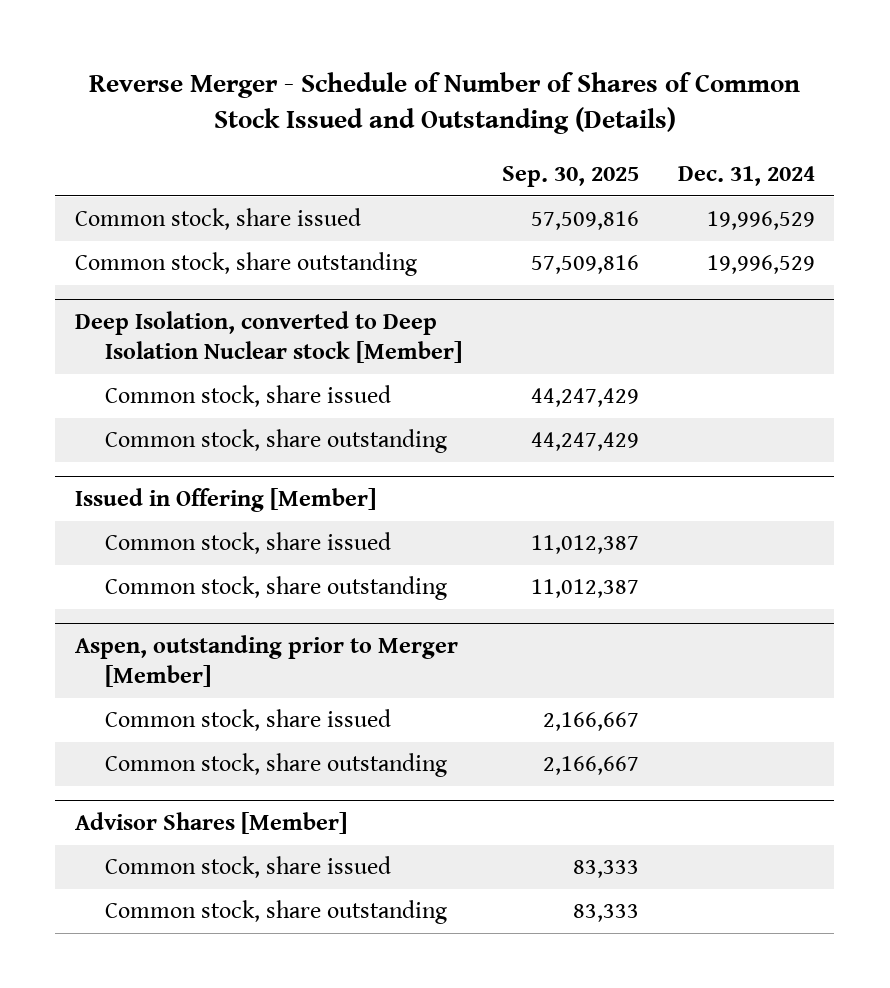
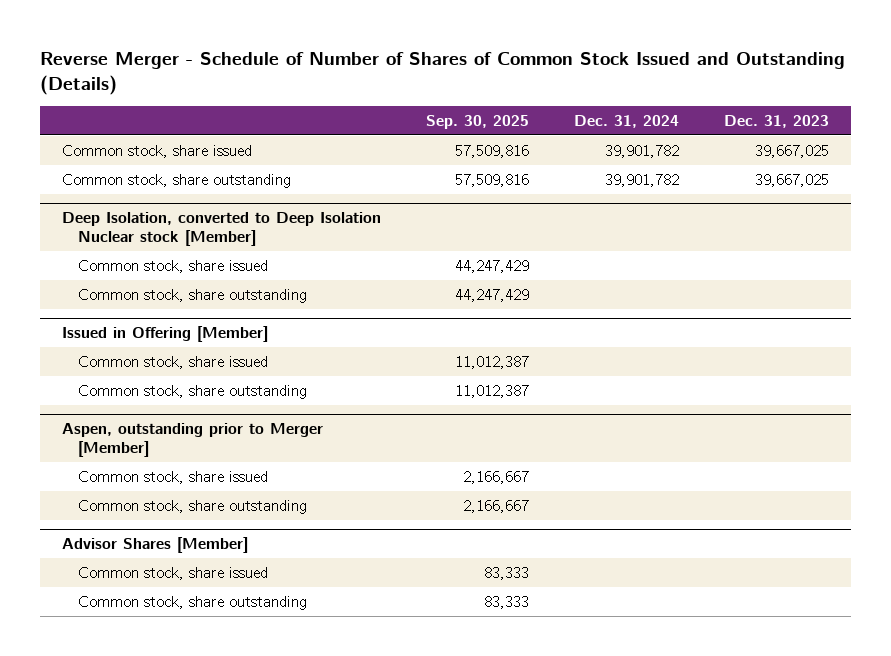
none -> [723,114,829,128] Dec. 31, 2023
[706,211,815,231] 19,996,529 -> [605,144,680,158] 39,901,782
[706,255,815,275] 19,996,529 -> [605,173,680,187] 39,901,782

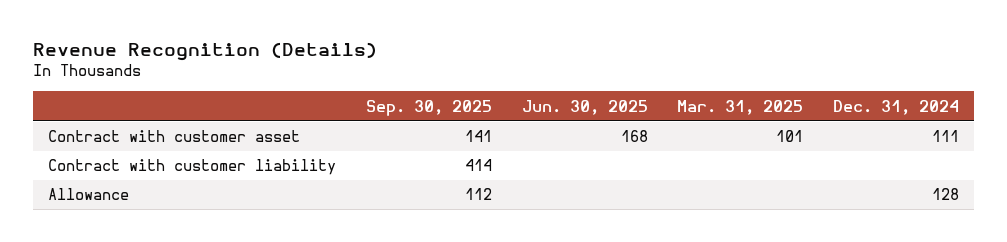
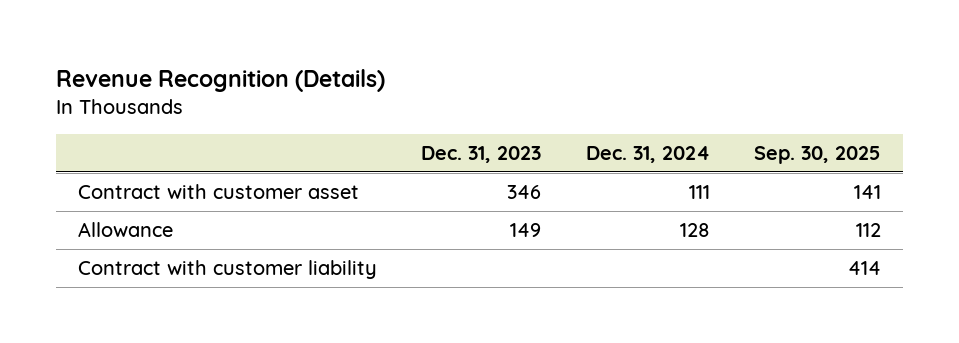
[521,99,648,115] Jun. 30, 2025 -> none
[677,99,804,115] Mar. 31, 2025 -> none
none -> [421,146,542,164] Dec. 31, 2023
[47,159,336,176] Contract with customer liability -> [78,259,378,279] Contract with customer liability

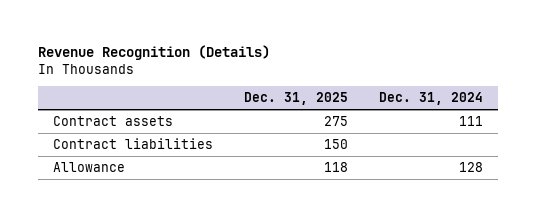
[421,146,542,164] Dec. 31, 2023 -> none
[753,146,881,165] Sep. 30, 2025 -> none
none -> [243,92,348,106] Dec. 31, 2025
[78,183,360,199] Contract with customer asset -> [53,115,174,126] Contract assets
none -> [53,137,214,149] Contract liabilities
[78,259,378,279] Contract with customer liability -> none

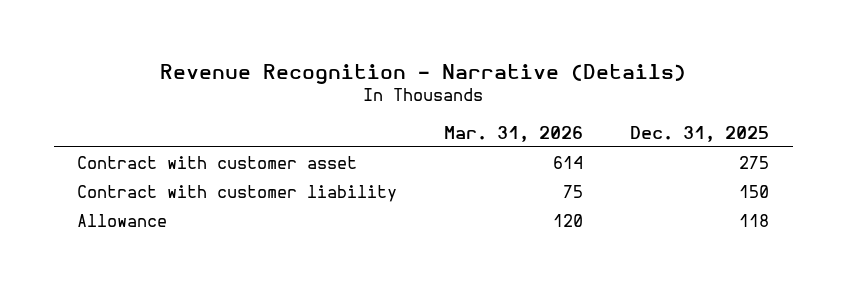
[38,45,271,61] Revenue Recognition (Details) -> [160,64,687,85] Revenue Recognition - Narrative (Details)
[378,92,483,106] Dec. 31, 2024 -> none
none -> [444,125,584,142] Mar. 31, 2026
[53,115,174,126] Contract assets -> [77,155,358,169] Contract with customer asset
[53,137,214,149] Contract liabilities -> [77,184,398,202] Contract with customer liability

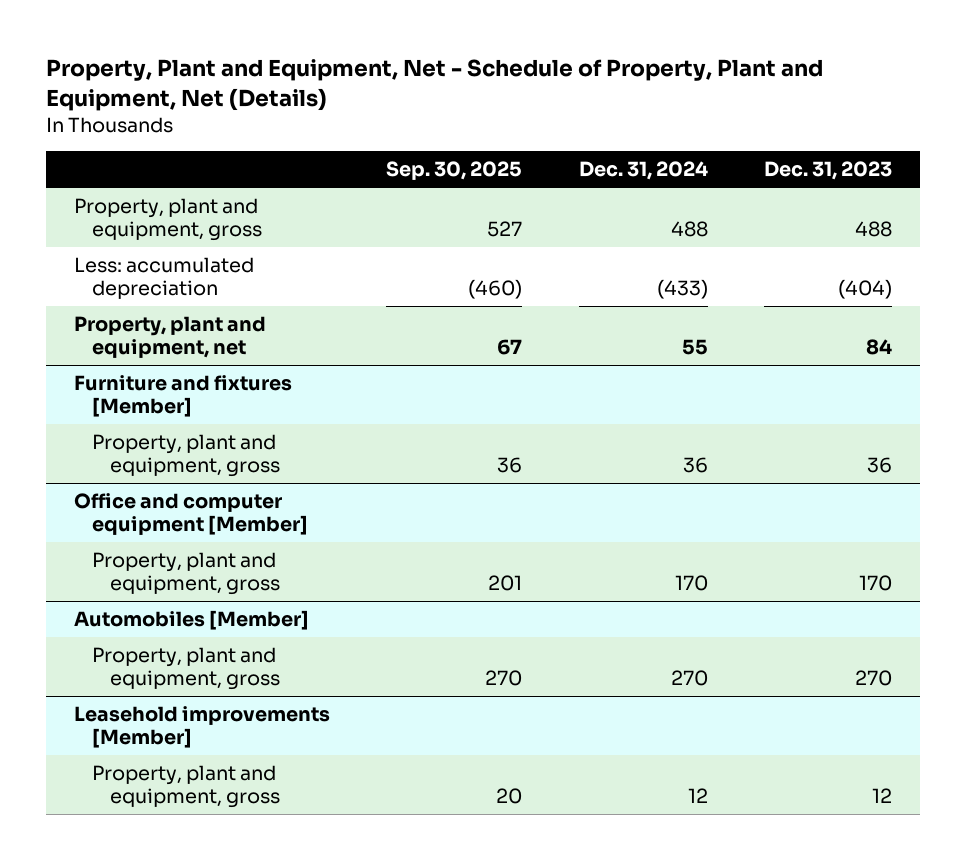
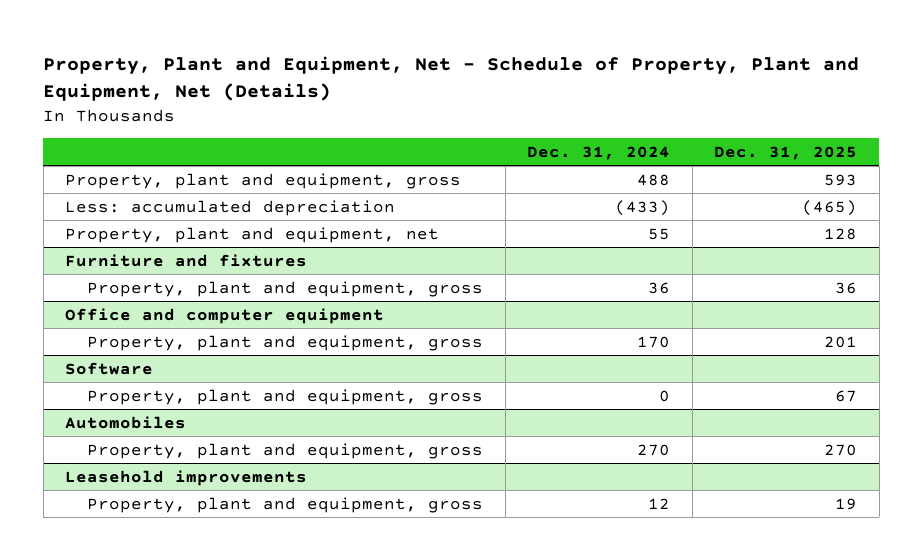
[386,161,523,181] Sep. 30, 2025 -> none
[763,161,892,181] Dec. 31, 2023 -> none
none -> [714,145,858,160] Dec. 31, 2025
[74,375,293,417] Furniture and fixtures [Member] -> [65,253,308,267] Furniture and fixtures
[74,493,309,535] Office and computer equipment [Member] -> [65,307,385,324] Office and computer equipment
none -> [65,361,154,375] Software
none -> [87,388,484,405] Property, plant and equipment, gross
[74,610,310,631] Automobiles [Member] -> [65,415,187,429] Automobiles
[74,706,331,748] Leasehold improvements [Member] -> [65,469,308,486] Leasehold improvements

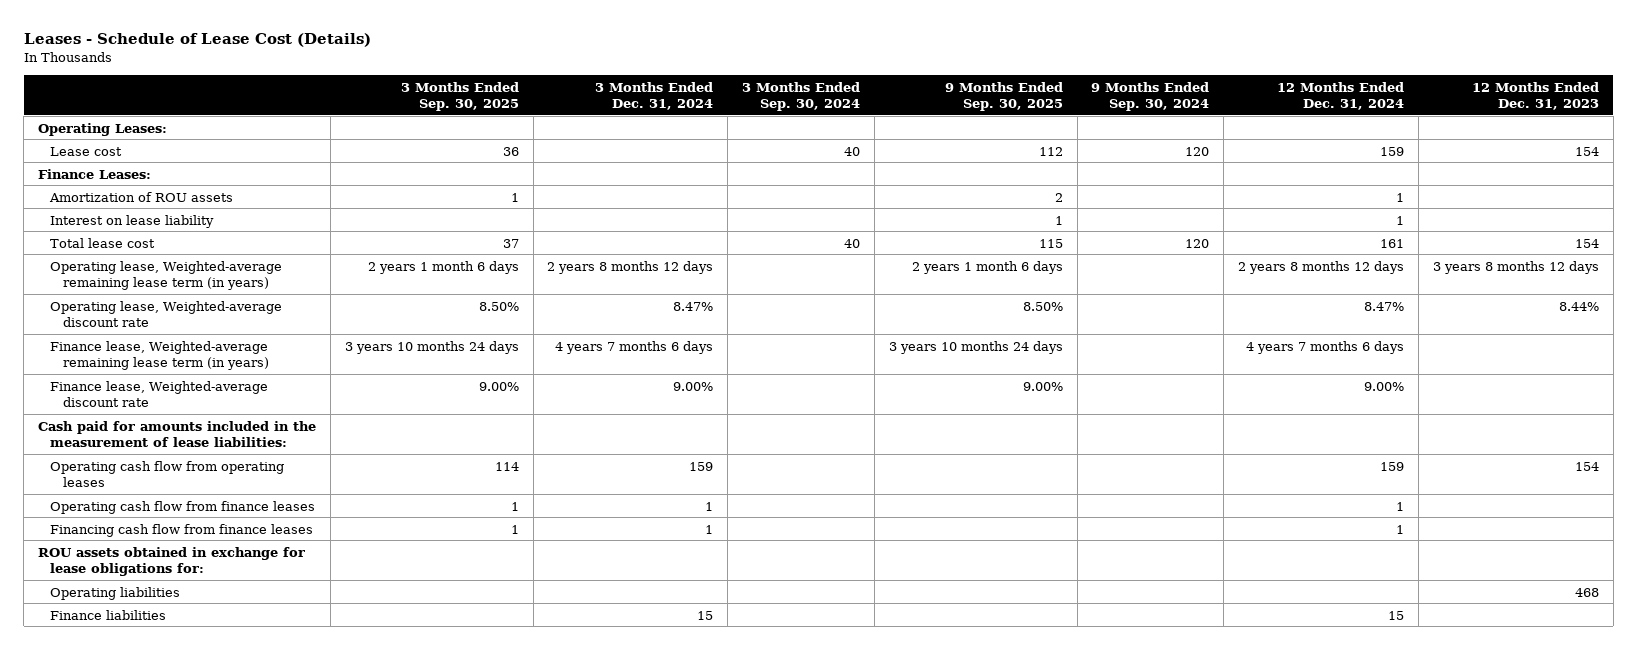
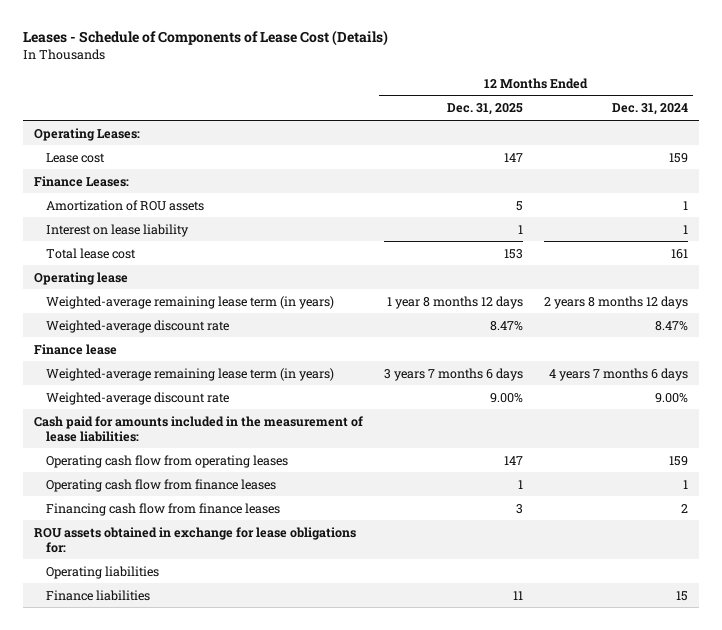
[23,33,371,48] Leases - Schedule of Lease Cost (Details) -> [23,30,389,47] Leases - Schedule of Components of Lease Cost (Details)
[400,81,519,111] 3 Months Ended Sep. 30, 2025 -> none
[595,81,714,110] 3 Months Ended Dec. 31, 2024 -> none
[742,81,861,111] 3 Months Ended Sep. 30, 2024 -> none
[944,81,1063,111] 9 Months Ended Sep. 30, 2025 -> none
[1091,81,1210,111] 9 Months Ended Sep. 30, 2024 -> none
[1471,81,1599,110] 12 Months Ended Dec. 31, 2023 -> none
none -> [446,103,523,116] Dec. 31, 2025
none -> [33,271,128,285] Operating lease
[50,260,283,290] Operating lease, Weighted-average remaining lease term (in years) -> [45,295,334,309] Weighted-average remaining lease term (in years)
[50,300,283,327] Operating lease, Weighted-average discount rate -> [45,319,229,333] Weighted-average discount rate
none -> [33,343,117,355] Finance lease
[50,340,269,370] Finance lease, Weighted-average remaining lease term (in years) -> [45,367,334,381] Weighted-average remaining lease term (in years)
[50,380,269,407] Finance lease, Weighted-average discount rate -> [45,391,229,405] Weighted-average discount rate
[1396,524,1405,534] 1 -> [681,503,689,513] 2

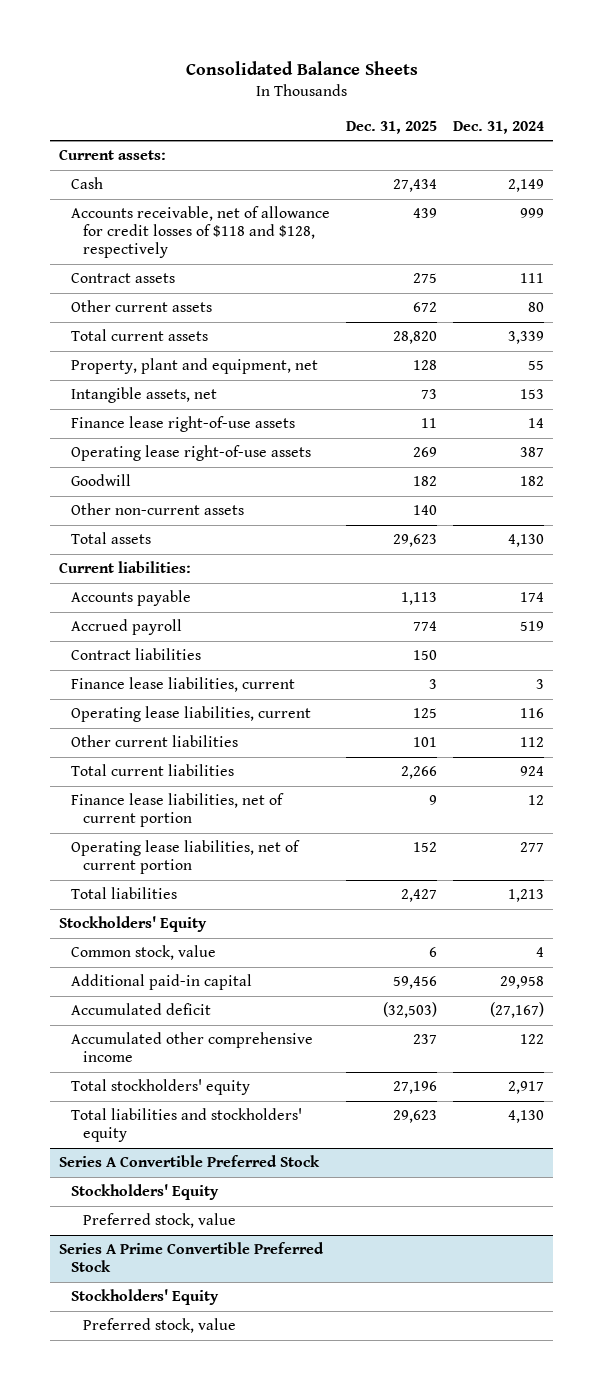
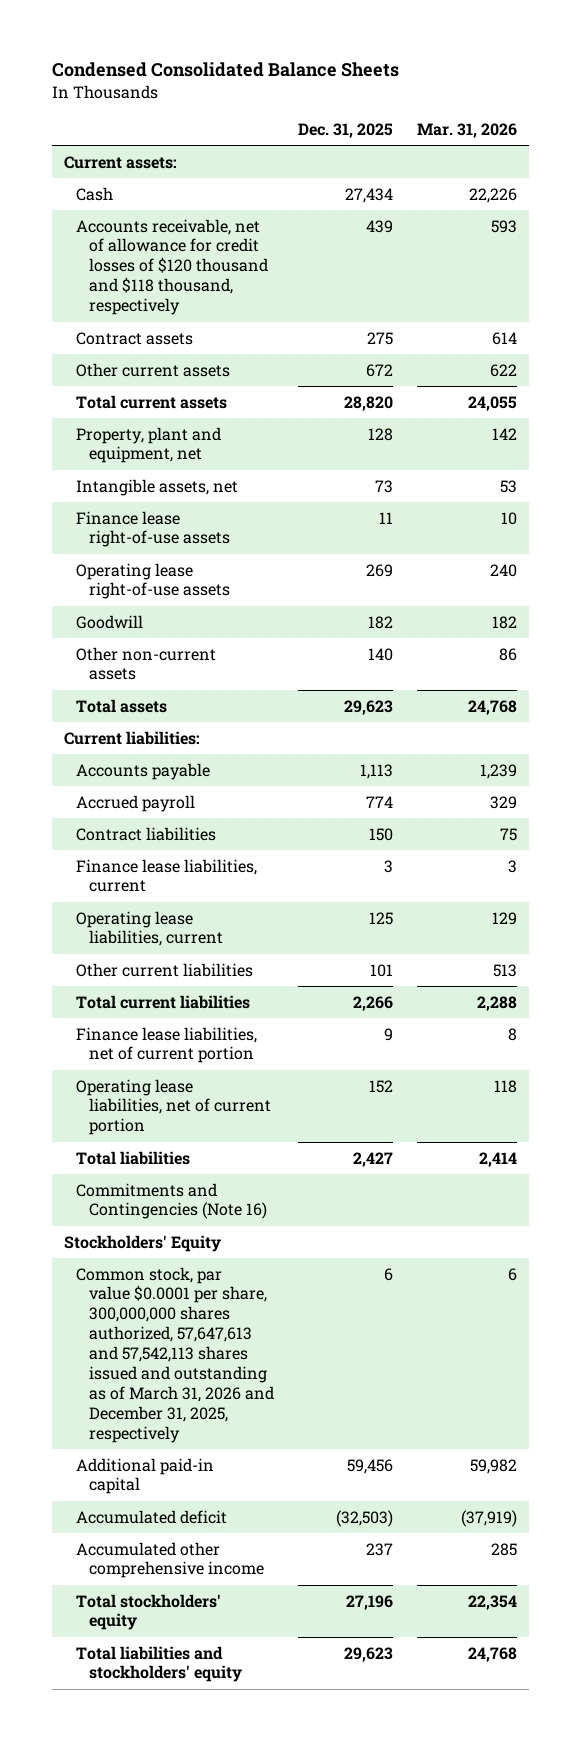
[185,60,418,75] Consolidated Balance Sheets -> [51,62,399,78] Condensed Consolidated Balance Sheets
[453,120,545,134] Dec. 31, 2024 -> none
none -> [416,122,517,138] Mar. 31, 2026
[70,206,330,259] Accounts receivable, net of allowance for credit losses of $118 and $128, respectively -> [76,218,269,316] Accounts receivable, net of allowance for credit losses of $120 thousand and $118 thousand, respectively
none -> [76,1182,268,1220] Commitments and Contingencies (Note 16)
[70,945,216,961] Common stock, value -> [76,1266,275,1444] Common stock, par value $0.0001 per share, 300,000,000 shares authorized, 57,647,613 and 57,542,113 shares issued and outstanding as of March 31, 2026 and December 31, 2025, respectively
[58,1155,320,1168] Series A Convertible Preferred Stock -> none
[70,1184,219,1201] Stockholders' Equity -> none
[82,1213,236,1229] Preferred stock, value -> none
[58,1242,324,1273] Series A Prime Convertible Preferred Stock -> none
[70,1289,219,1306] Stockholders' Equity -> none
[82,1318,236,1334] Preferred stock, value -> none

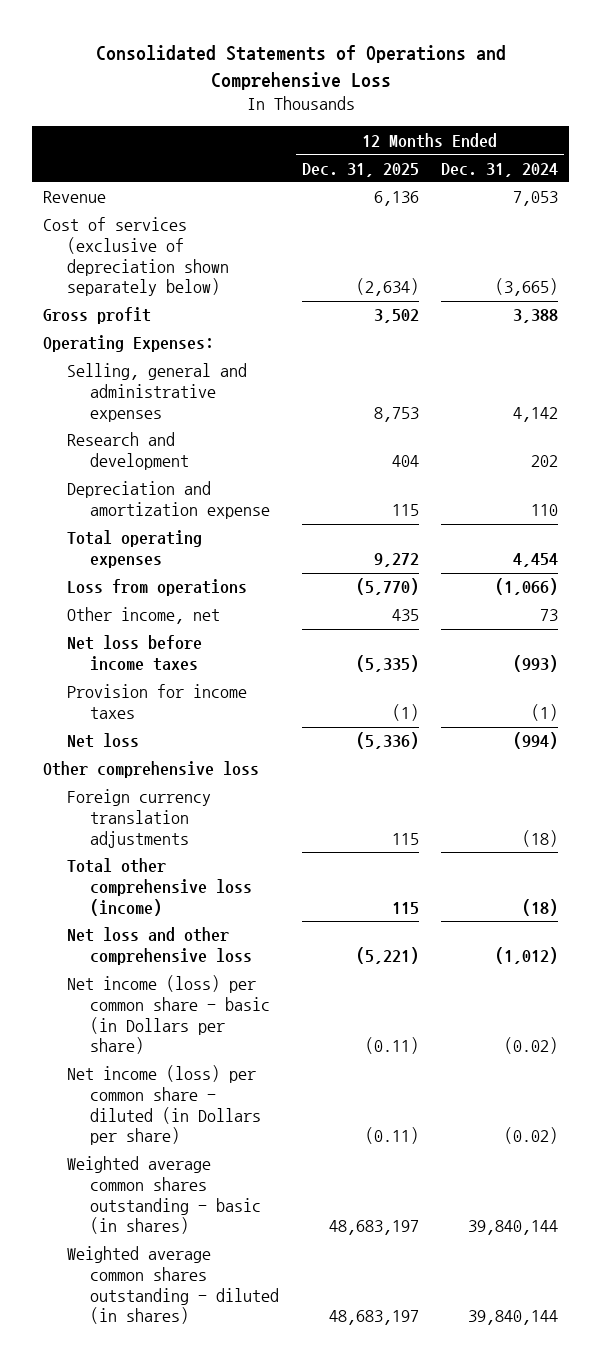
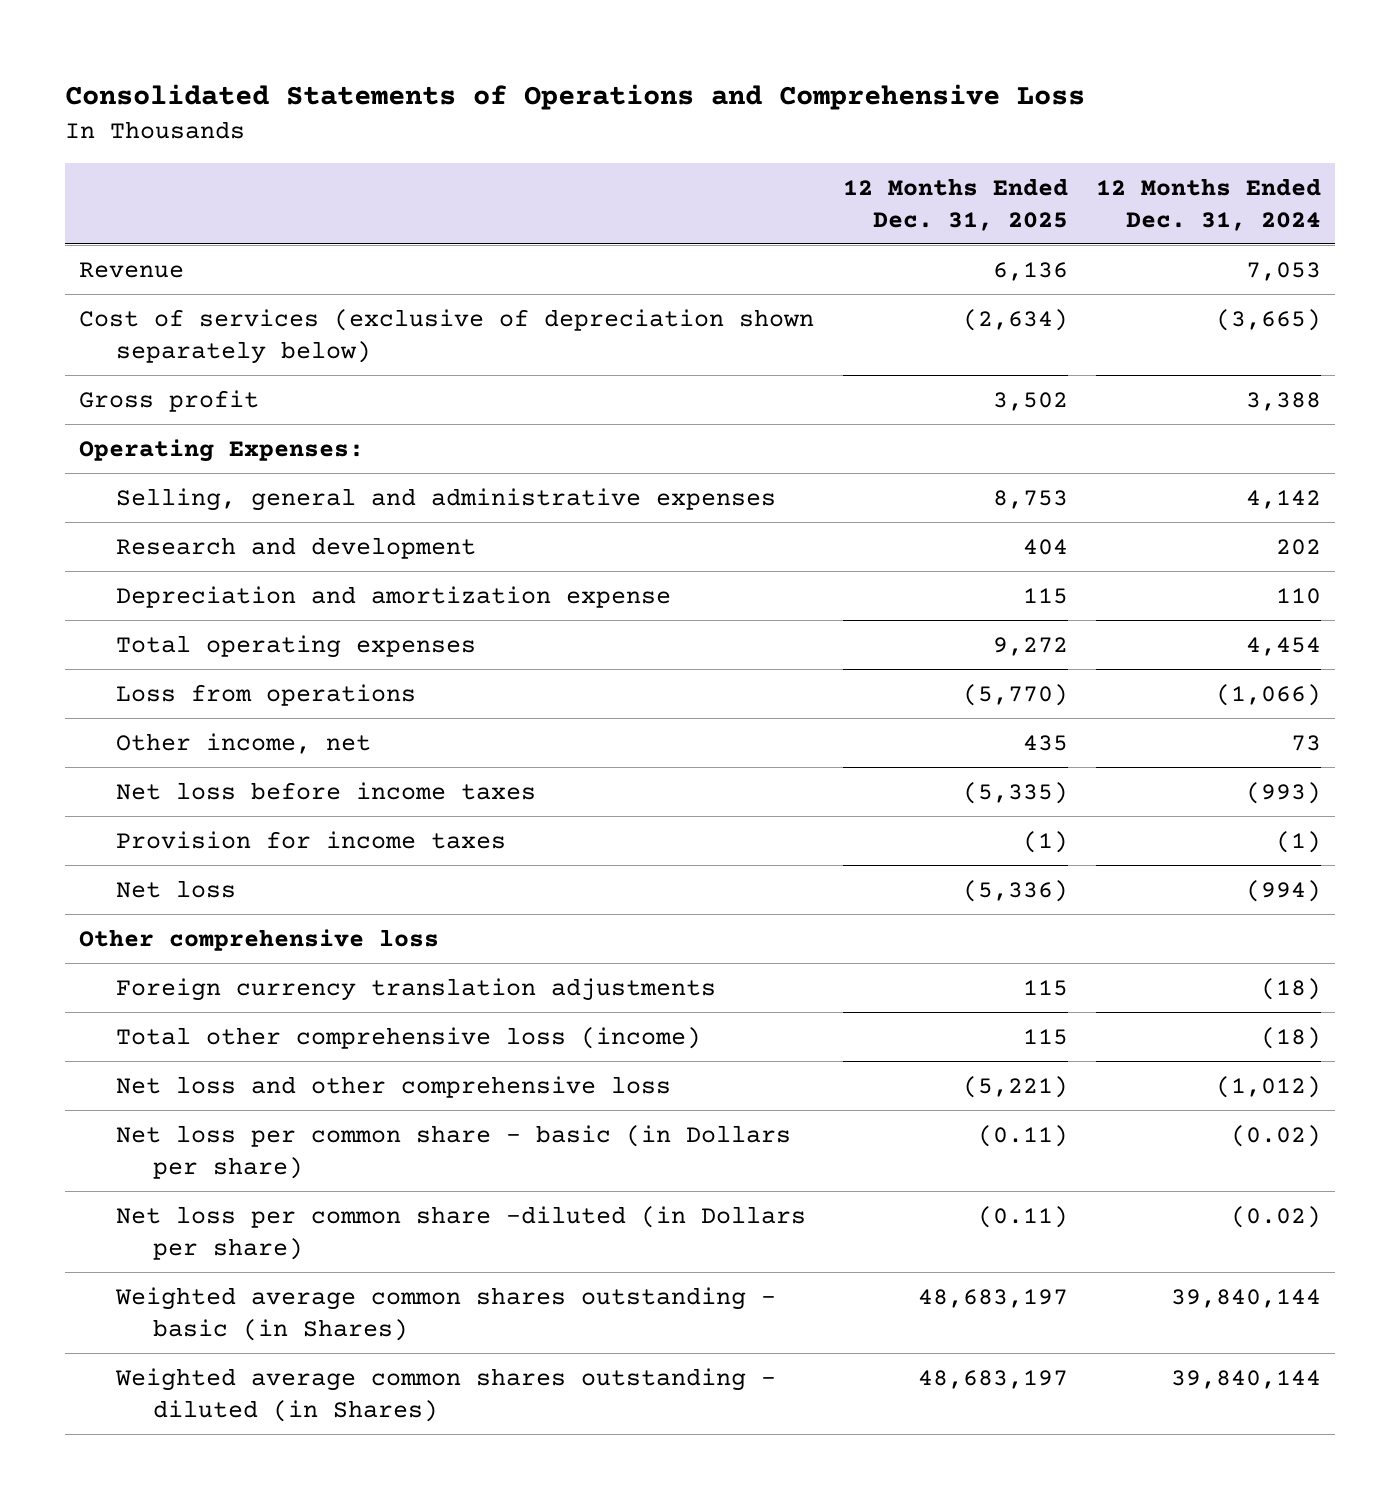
[66,975,270,1055] Net income (loss) per common share - basic (in Dollars per share) -> [115,1124,791,1179] Net loss per common share - basic (in Dollars per share)
[66,1065,261,1146] Net income (loss) per common share - diluted (in Dollars per share) -> [115,1205,806,1260] Net loss per common share -diluted (in Dollars per share)
[66,1156,261,1235] Weighted average common shares outstanding - basic (in shares) -> [114,1286,776,1341] Weighted average common shares outstanding - basic (in Shares)
[66,1246,279,1325] Weighted average common shares outstanding - diluted (in shares) -> [114,1367,776,1422] Weighted average common shares outstanding - diluted (in Shares)

